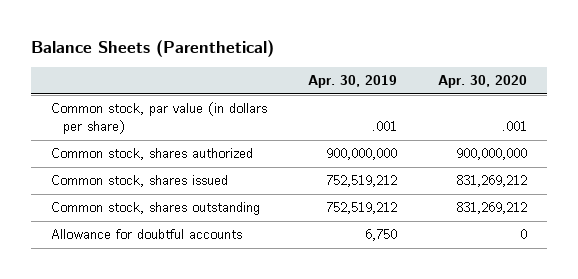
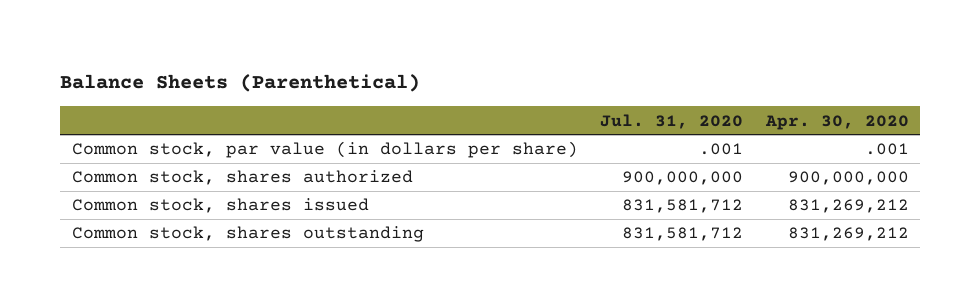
[307,75,397,89] Apr. 30, 2019 -> none
none -> [600,113,744,129] Jul. 31, 2020
[51,229,243,240] Allowance for doubtful accounts -> none

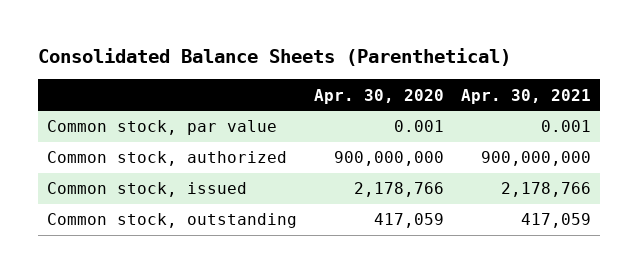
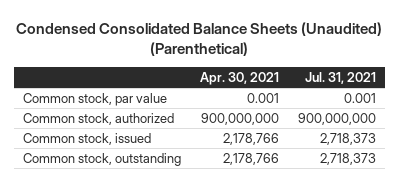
[38,48,512,67] Consolidated Balance Sheets (Parenthetical) -> [16,22,383,57] Condensed Consolidated Balance Sheets (Unaudited) (Parenthetical)
[314,88,445,104] Apr. 30, 2020 -> none
none -> [304,71,376,84] Jul. 31, 2021
[521,213,592,229] 417,059 -> [222,152,279,165] 2,178,766

